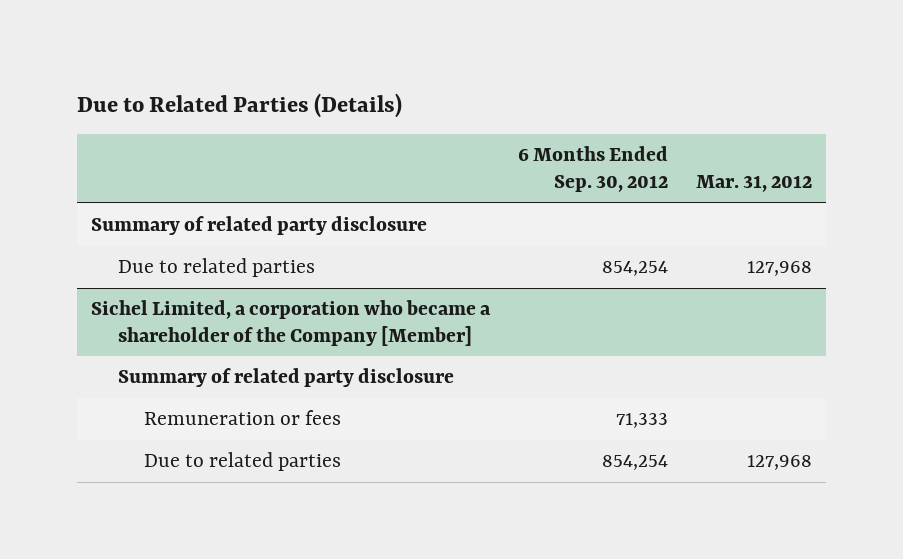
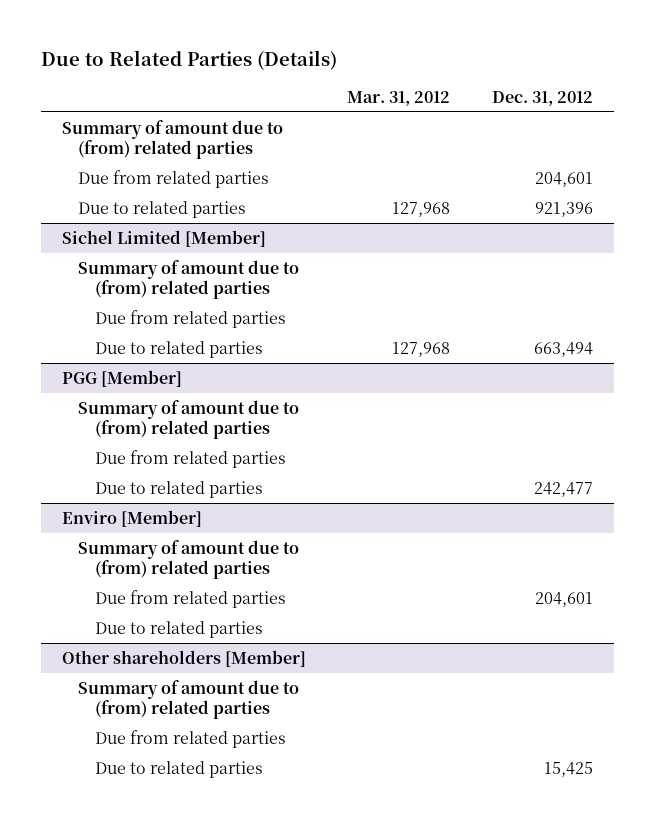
[518,146,669,193] 6 Months Ended Sep. 30, 2012 -> none
none -> [491,90,593,106] Dec. 31, 2012
[91,216,428,236] Summary of related party disclosure -> [61,119,283,159] Summary of amount due to (from) related parties
none -> [78,169,270,188] Due from related parties
[144,410,342,426] Remuneration or fees -> none
[91,300,492,346] Sichel Limited, a corporation who became a shareholder of the Company [Member] -> [61,229,266,247] Sichel Limited [Member]
[117,368,454,388] Summary of related party disclosure -> [78,259,300,299] Summary of amount due to (from) related parties
none -> [94,309,286,328] Due from related parties
none -> [61,369,182,387] PGG [Member]
none -> [78,399,300,439] Summary of amount due to (from) related parties
none -> [94,449,286,468] Due from related parties
none -> [94,480,263,498] Due to related parties
none -> [61,509,202,527] Enviro [Member]
none -> [78,539,300,579] Summary of amount due to (from) related parties
none -> [94,589,286,608] Due from related parties
none -> [94,620,263,638] Due to related parties
none -> [61,649,306,667] Other shareholders [Member]
none -> [78,679,300,719] Summary of amount due to (from) related parties
none -> [94,729,286,748] Due from related parties
none -> [94,760,263,778] Due to related parties

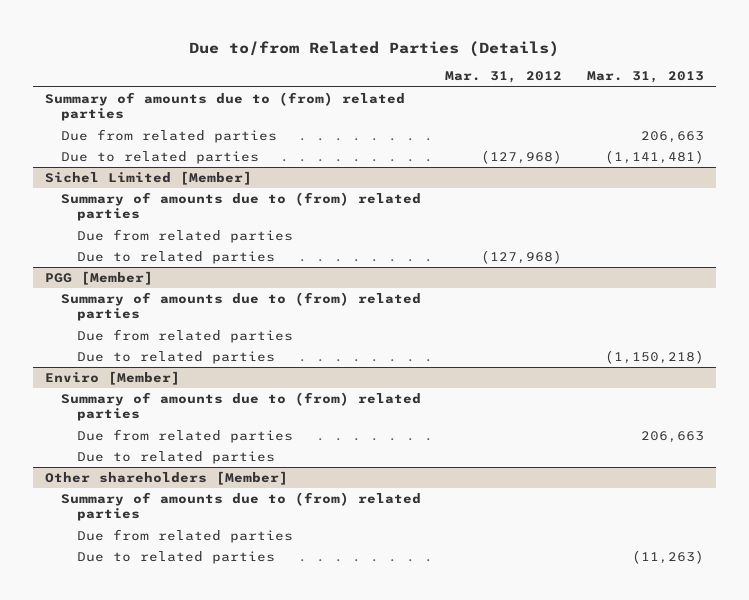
[40,49,337,70] Due to Related Parties (Details) -> [189,40,560,57] Due to/from Related Parties (Details)
[491,90,593,106] Dec. 31, 2012 -> none
none -> [586,71,704,84] Mar. 31, 2013
[61,119,283,159] Summary of amount due to (from) related parties -> [45,91,406,122] Summary of amounts due to (from) related parties
[392,201,451,217] 127,968 -> [481,149,563,164] (127,968)
[78,259,300,299] Summary of amount due to (from) related parties -> [61,191,422,222] Summary of amounts due to (from) related parties
[392,341,451,357] 127,968 -> [481,249,563,264] (127,968)
[78,399,300,439] Summary of amount due to (from) related parties -> [61,291,422,322] Summary of amounts due to (from) related parties
[78,539,300,579] Summary of amount due to (from) related parties -> [61,391,422,422] Summary of amounts due to (from) related parties
[78,679,300,719] Summary of amount due to (from) related parties -> [61,491,422,522] Summary of amounts due to (from) related parties

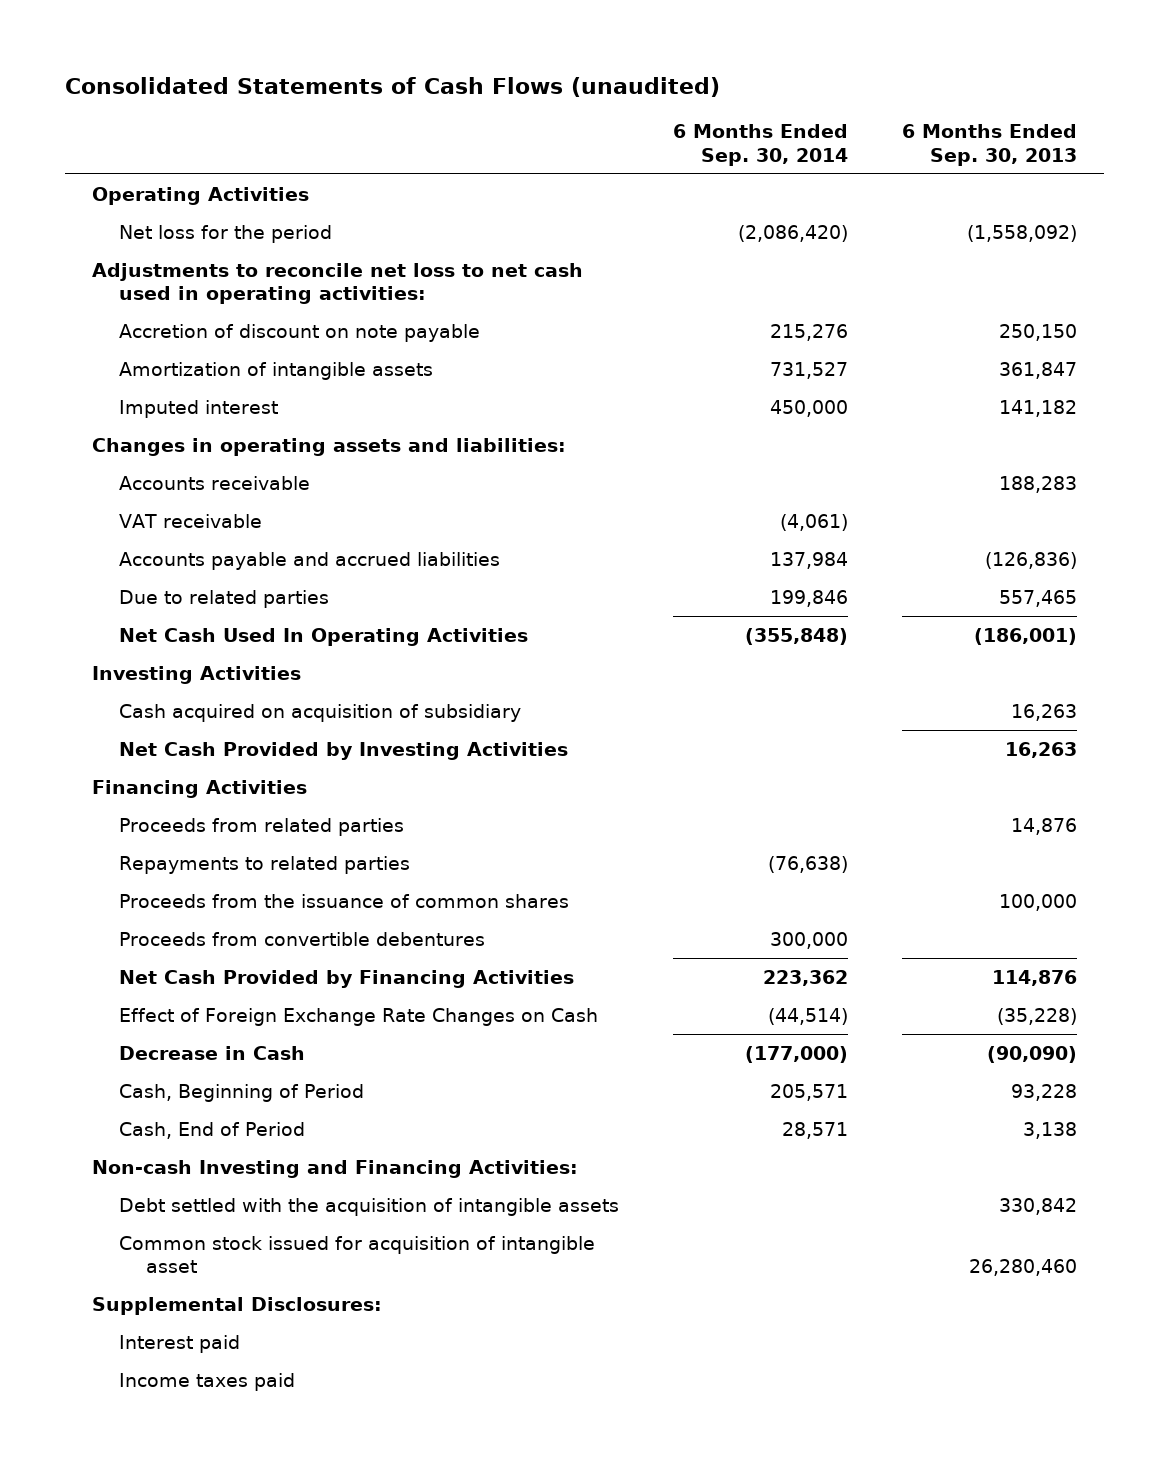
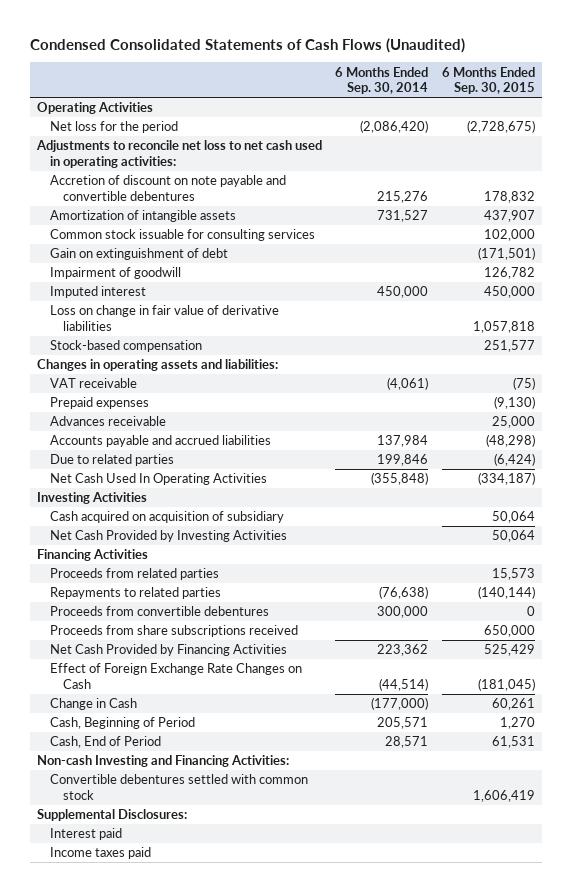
[64,76,720,97] Consolidated Statements of Cash Flows (unaudited) -> [30,37,466,53] Condensed Consolidated Statements of Cash Flows (Unaudited)
[902,124,1078,166] 6 Months Ended Sep. 30, 2013 -> none
none -> [441,66,535,95] 6 Months Ended Sep. 30, 2015
[118,323,480,342] Accretion of discount on note payable -> [50,175,287,201] Accretion of discount on note payable and convertible debentures
none -> [50,229,316,242] Common stock issuable for consulting services
none -> [50,248,229,261] Gain on extinguishment of debt
none -> [50,267,182,280] Impairment of goodwill
none -> [50,305,280,331] Loss on change in fair value of derivative liabilities
none -> [50,340,203,353] Stock-based compensation
[118,475,310,490] Accounts receivable -> none
none -> [50,397,150,410] Prepaid expenses
none -> [50,416,167,427] Advances receivable
[118,893,569,908] Proceeds from the issuance of common shares -> none
none -> [50,625,299,638] Proceeds from share subscriptions received
[118,1045,305,1060] Decrease in Cash -> [50,698,138,711] Change in Cash
[118,1197,619,1216] Debt settled with the acquisition of intangible assets -> none
[118,1235,595,1274] Common stock issued for acquisition of intangible asset -> none
none -> [50,774,309,800] Convertible debentures settled with common stock

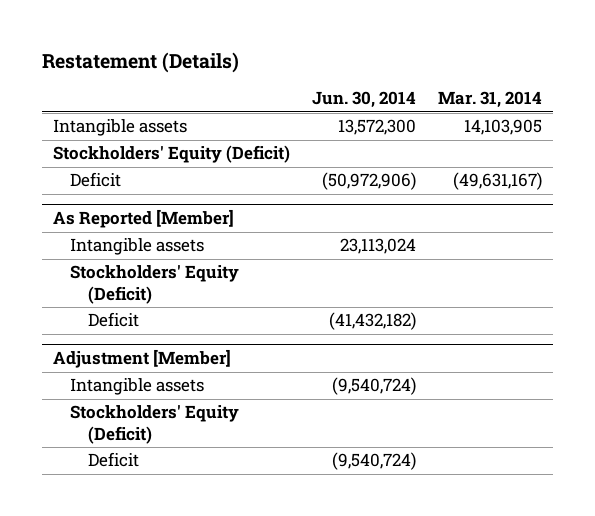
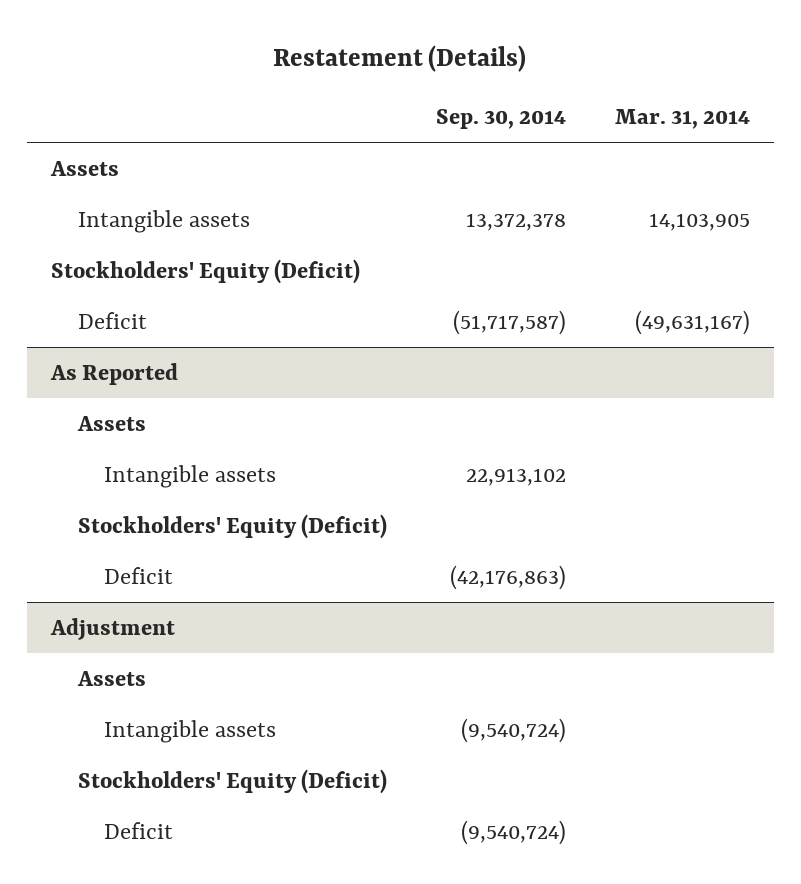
[312,91,417,109] Jun. 30, 2014 -> none
none -> [435,109,566,130] Sep. 30, 2014
none -> [50,160,120,176] Assets
[52,209,234,229] As Reported [Member] -> [50,362,179,385] As Reported
none -> [76,415,146,431] Assets
[52,349,231,369] Adjustment [Member] -> [50,617,176,640] Adjustment
none -> [76,670,146,686] Assets

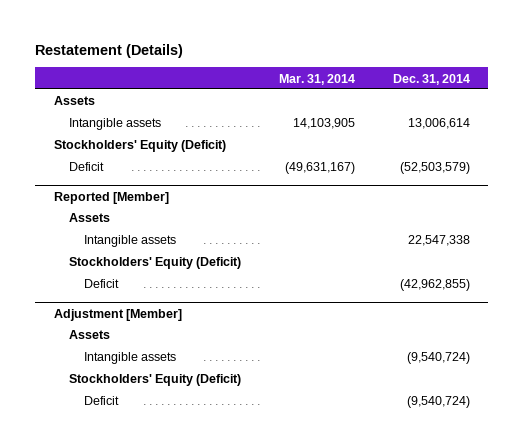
[435,109,566,130] Sep. 30, 2014 -> none
none -> [392,73,470,85] Dec. 31, 2014
[50,362,179,385] As Reported -> [53,191,169,204] Reported [Member]
[50,617,176,640] Adjustment -> [53,308,182,321] Adjustment [Member]

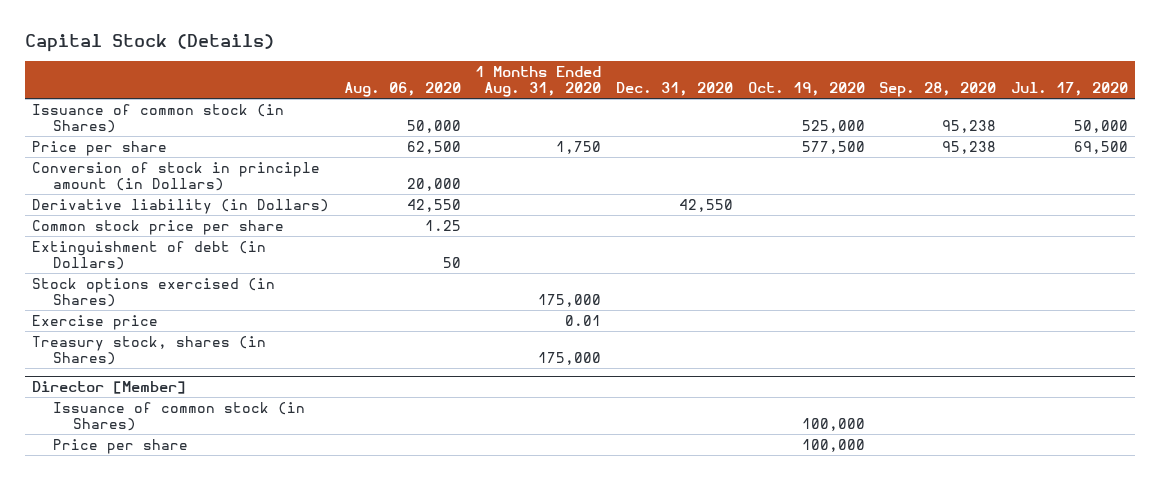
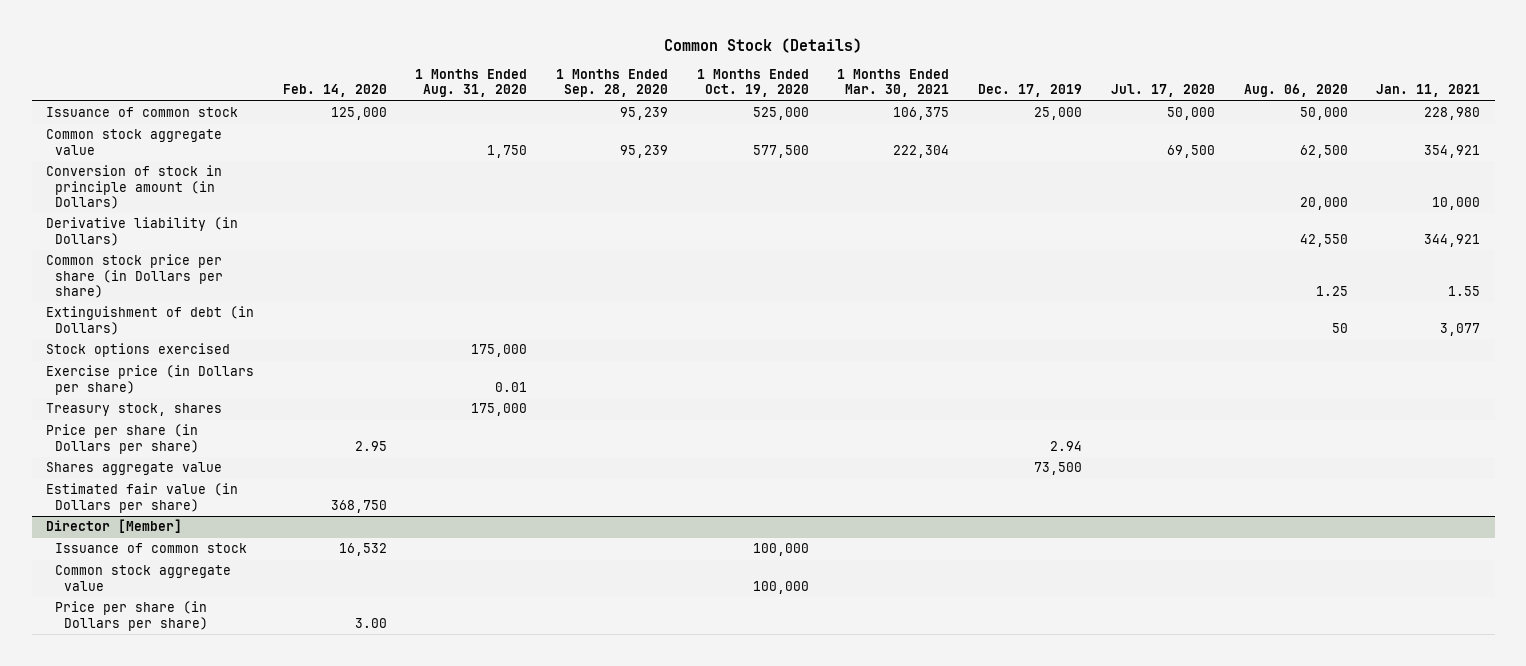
[24,33,274,52] Capital Stock (Details) -> [664,38,863,54] Common Stock (Details)
[615,82,733,97] Dec. 31, 2020 -> none
[747,82,865,97] Oct. 19, 2020 -> none
[879,82,997,98] Sep. 28, 2020 -> none
none -> [282,84,387,98] Feb. 14, 2020
none -> [556,69,669,98] 1 Months Ended Sep. 28, 2020
none -> [696,69,809,98] 1 Months Ended Oct. 19, 2020
none -> [837,69,950,98] 1 Months Ended Mar. 30, 2021
none -> [978,84,1083,98] Dec. 17, 2019
none -> [1376,84,1481,98] Jan. 11, 2021
[32,103,285,134] Issuance of common stock (in Shares) -> [45,107,238,118] Issuance of common stock
[32,140,168,156] Price per share -> [45,129,222,155] Common stock aggregate value
[32,219,285,235] Common stock price per share -> [45,254,224,298] Common stock price per share (in Dollars per share)
[32,277,276,308] Stock options exercised (in Shares) -> [45,343,230,358] Stock options exercised
[32,314,159,330] Exercise price -> [45,365,254,395] Exercise price (in Dollars per share)
[32,335,267,366] Treasury stock, shares (in Shares) -> [45,403,222,417] Treasury stock, shares
none -> [45,424,200,454] Price per share (in Dollars per share)
none -> [45,462,222,476] Shares aggregate value
none -> [45,483,238,513] Estimated fair value (in Dollars per share)
[52,401,305,432] Issuance of common stock (in Shares) -> [55,543,248,554] Issuance of common stock
none -> [55,565,232,591] Common stock aggregate value
[52,438,188,454] Price per share -> [55,601,209,631] Price per share (in Dollars per share)

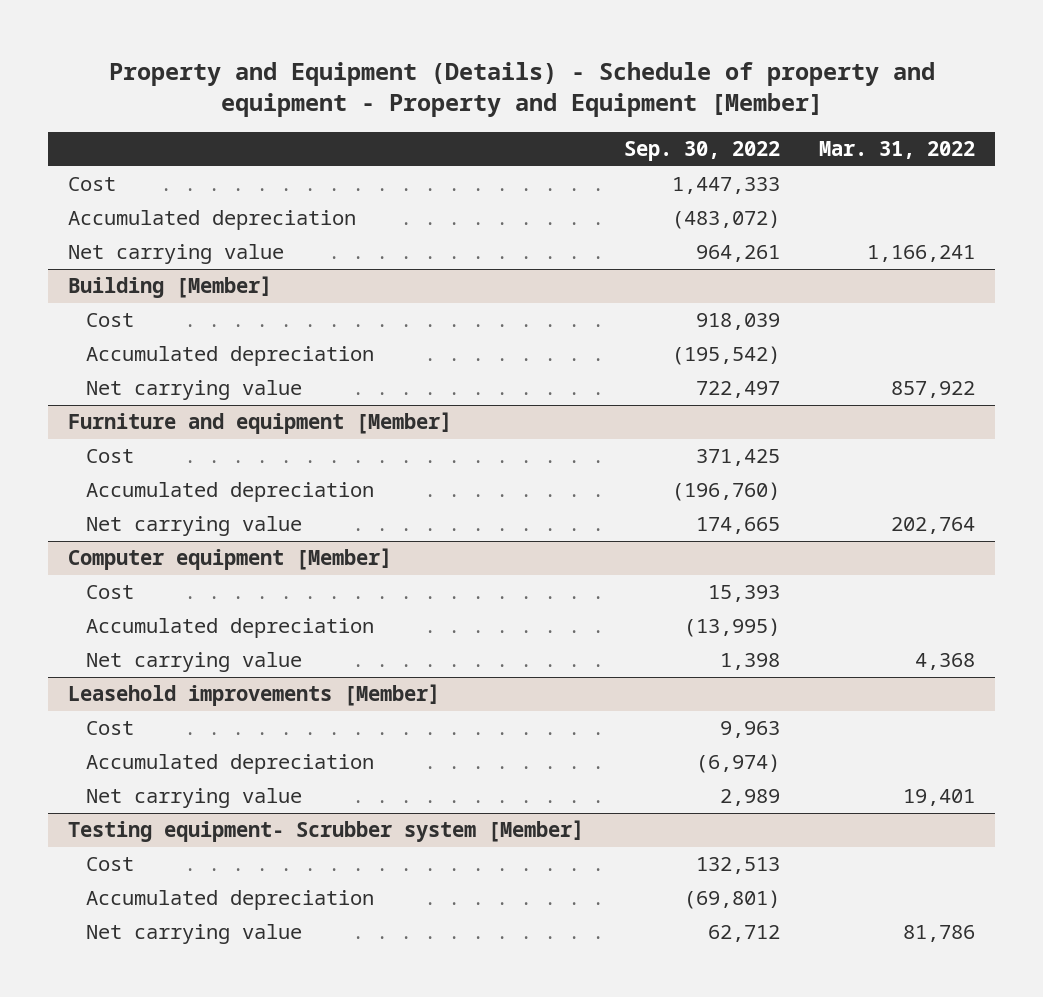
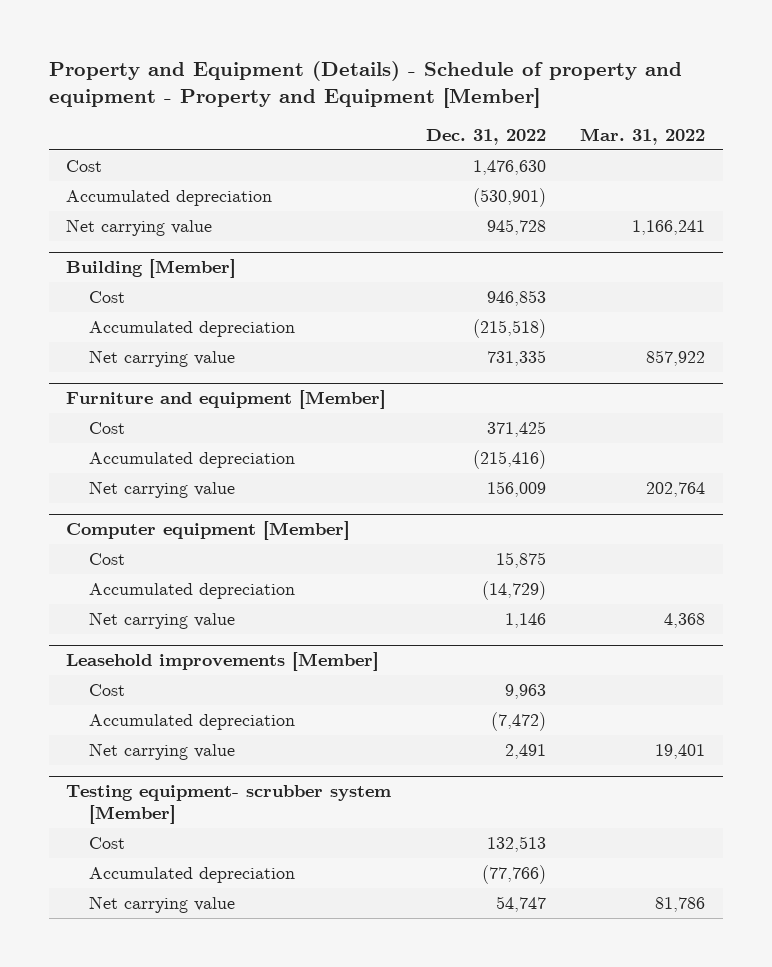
[623,141,780,162] Sep. 30, 2022 -> none
none -> [425,129,546,146] Dec. 31, 2022
[68,820,585,843] Testing equipment- Scrubber system [Member] -> [66,784,392,824] Testing equipment- scrubber system [Member]

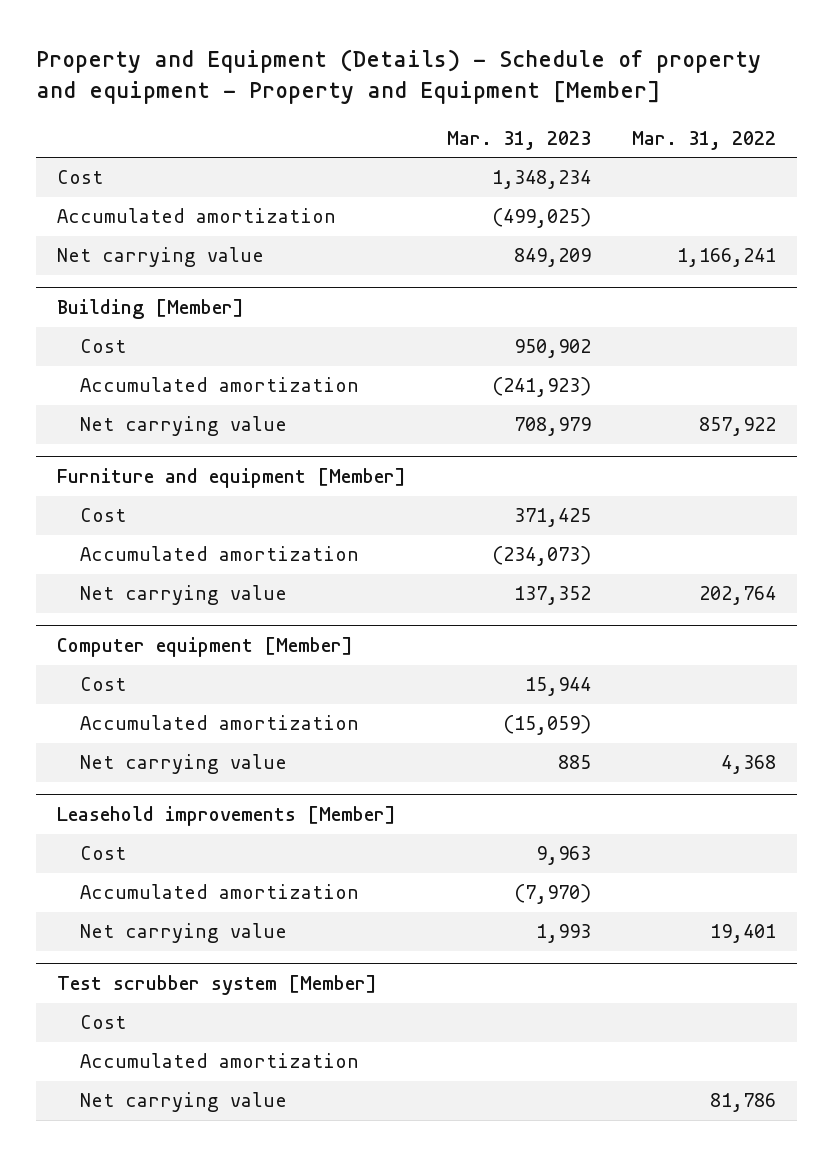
[425,129,546,146] Dec. 31, 2022 -> none
none -> [446,130,591,150] Mar. 31, 2023
[66,189,273,206] Accumulated depreciation -> [56,208,336,224] Accumulated amortization
[89,320,296,337] Accumulated depreciation -> [80,377,360,393] Accumulated amortization
[89,451,296,468] Accumulated depreciation -> [80,546,360,562] Accumulated amortization
[89,582,296,599] Accumulated depreciation -> [80,715,360,731] Accumulated amortization
[89,713,296,730] Accumulated depreciation -> [80,884,360,900] Accumulated amortization
[66,784,392,824] Testing equipment- scrubber system [Member] -> [56,975,377,996] Test scrubber system [Member]
[89,866,296,883] Accumulated depreciation -> [80,1053,360,1069] Accumulated amortization

